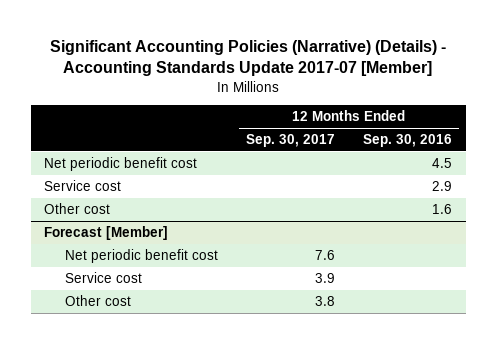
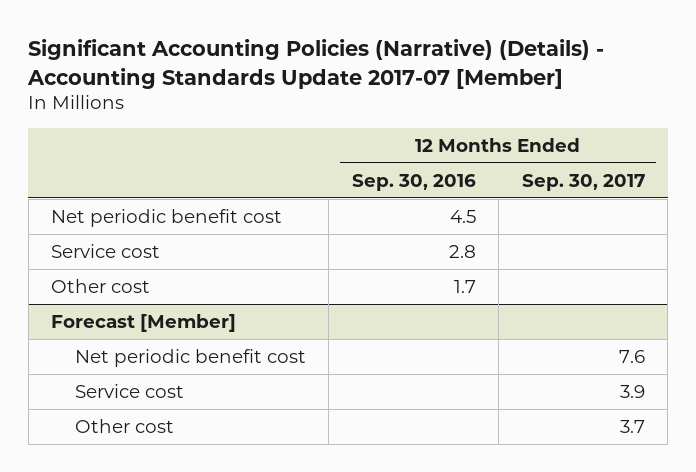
[431,181,452,192] 2.9 -> [448,244,476,258] 2.8
[431,204,452,215] 1.6 -> [453,279,476,293] 1.7
[315,296,336,307] 3.8 -> [619,419,645,433] 3.7

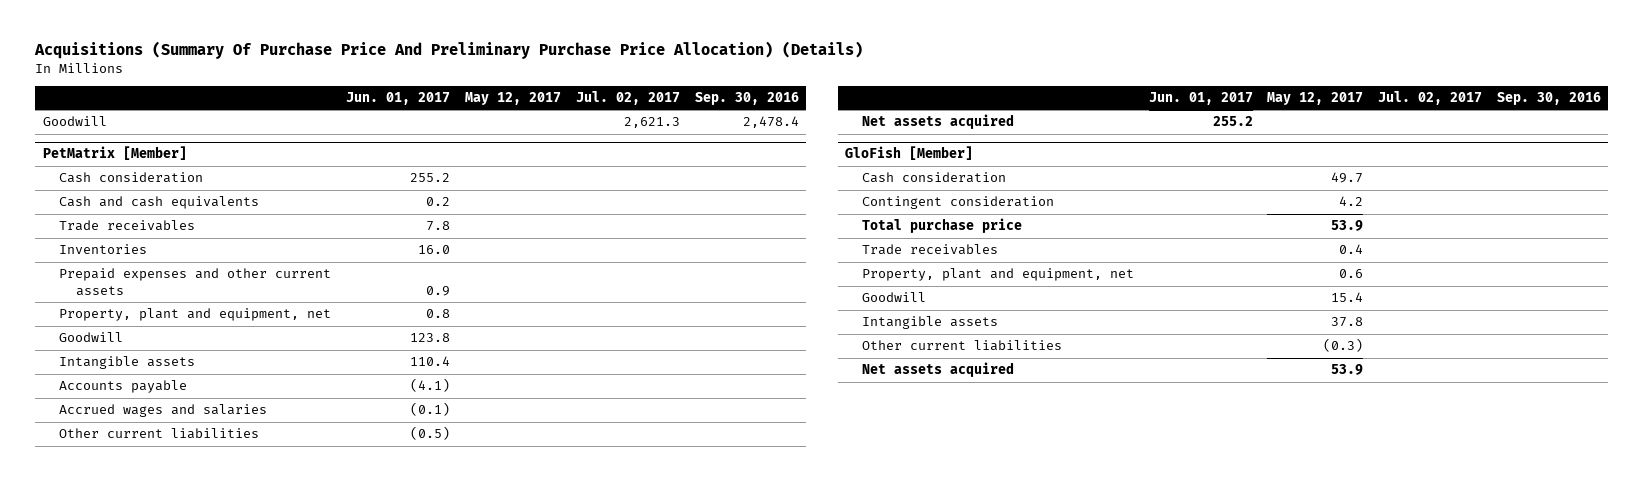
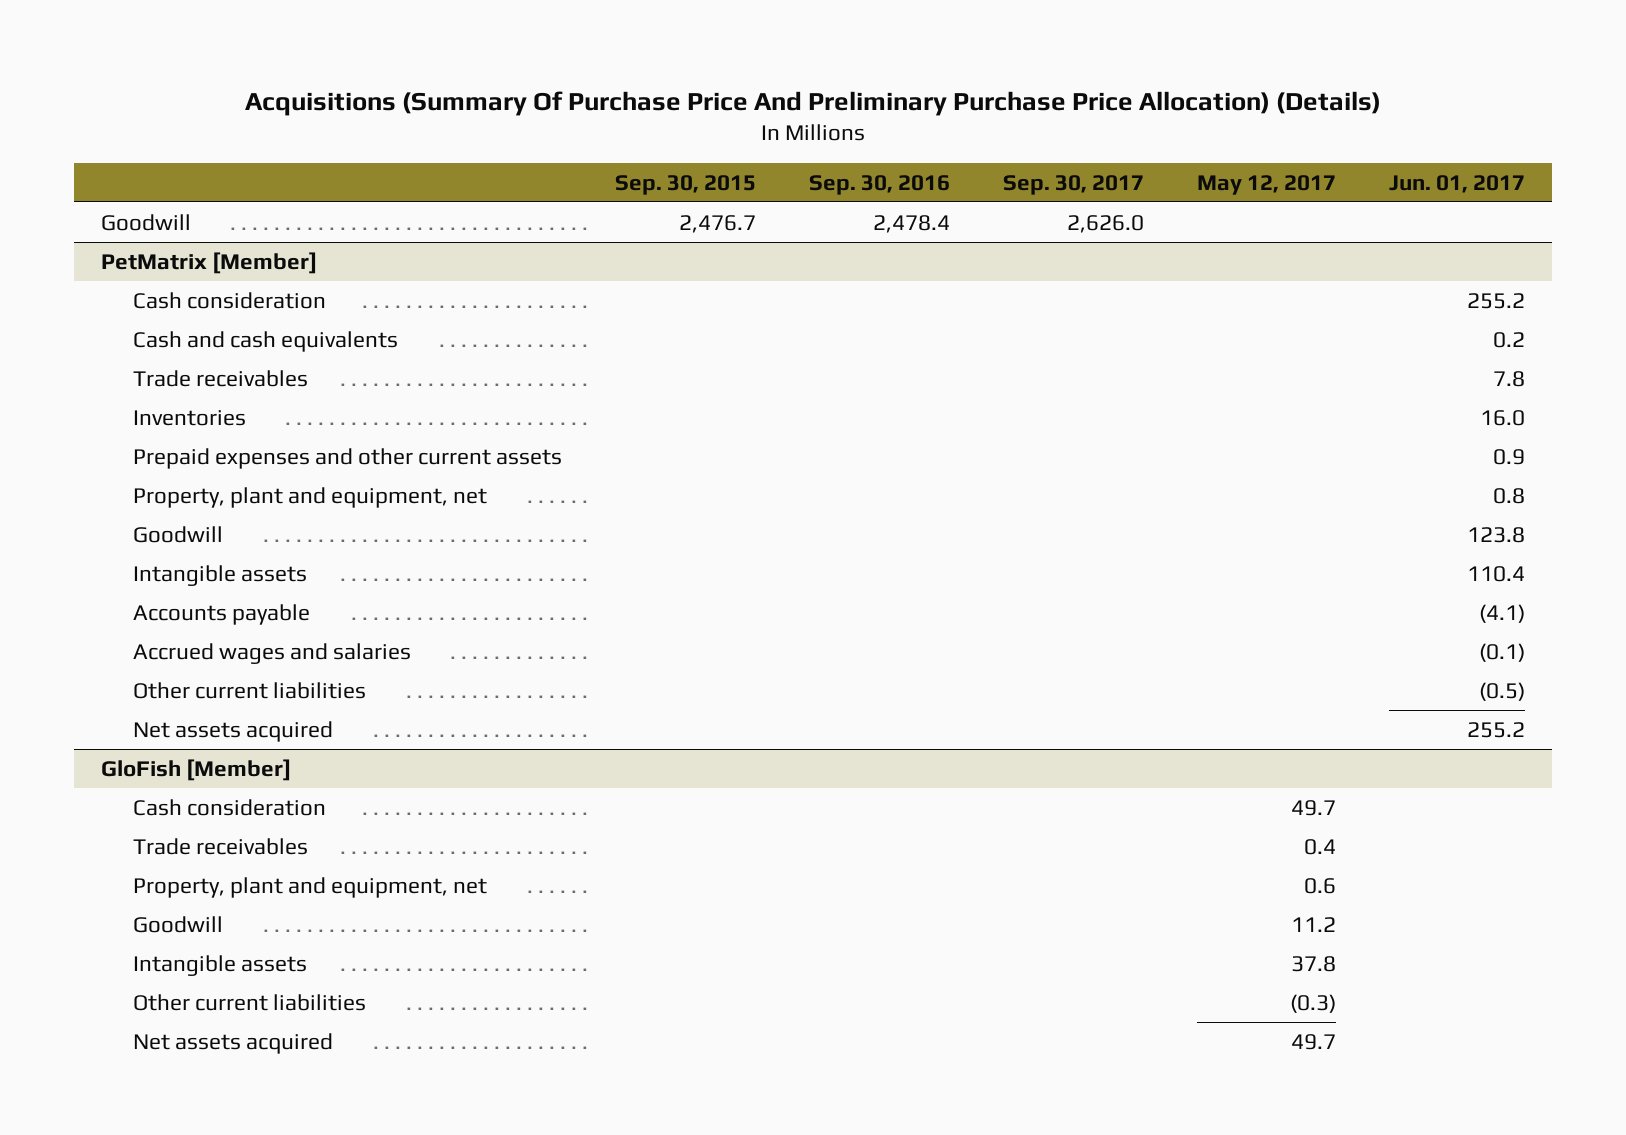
[575,90,680,105] Jul. 02, 2017 -> none
none -> [614,174,756,195] Sep. 30, 2015
none -> [1003,174,1145,195] Sep. 30, 2017
[861,196,1054,210] Contingent consideration -> none
[861,218,1022,234] Total purchase price -> none
[1331,292,1364,303] 15.4 -> [1291,916,1337,932] 11.2
[1331,364,1364,376] 53.9 -> [1291,1033,1337,1050] 49.7

